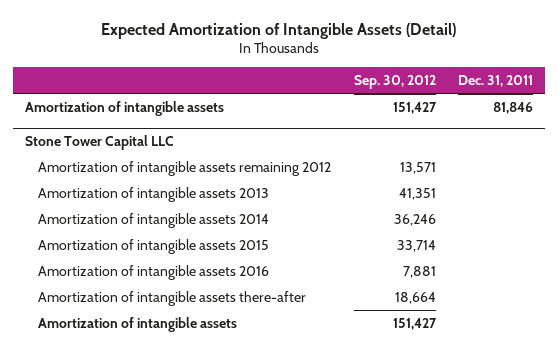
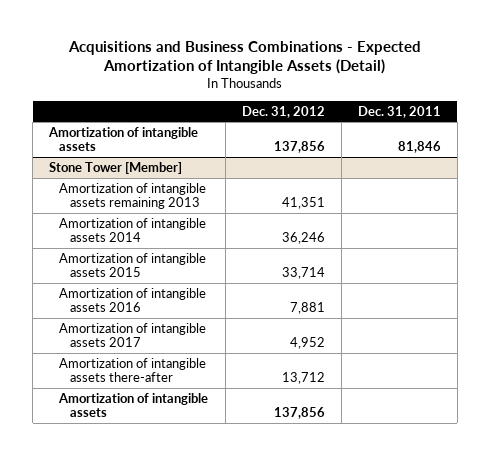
[101,22,457,39] Expected Amortization of Intangible Assets (Detail) -> [67,40,421,75] Acquisitions and Business Combinations - Expected Amortization of Intangible Assets (Detail)
[353,75,436,90] Sep. 30, 2012 -> none
none -> [241,105,325,118] Dec. 31, 2012
[37,186,269,202] Amortization of intangible assets 2013 -> none
[24,134,174,150] Stone Tower Capital LLC -> [49,161,183,174] Stone Tower [Member]
[37,160,331,176] Amortization of intangible assets remaining 2012 -> [59,182,207,210] Amortization of intangible assets remaining 2013
none -> [59,322,207,348] Amortization of intangible assets 2017

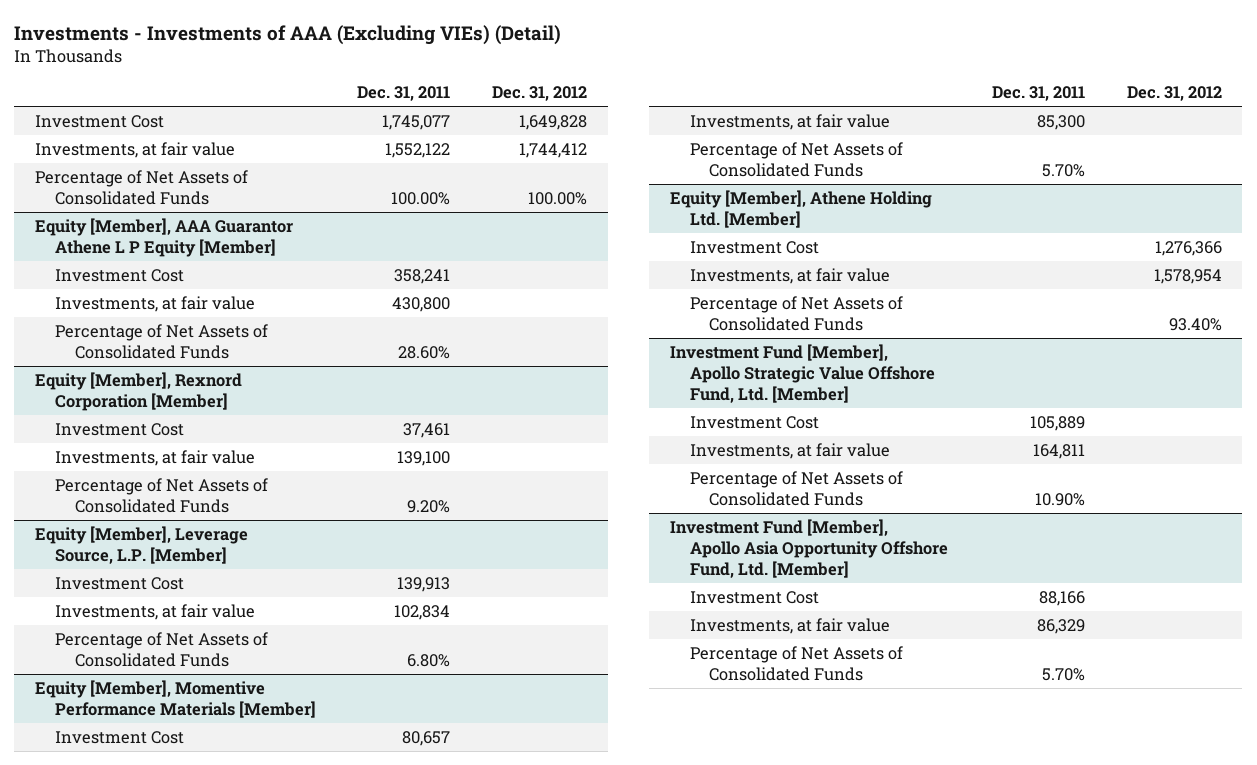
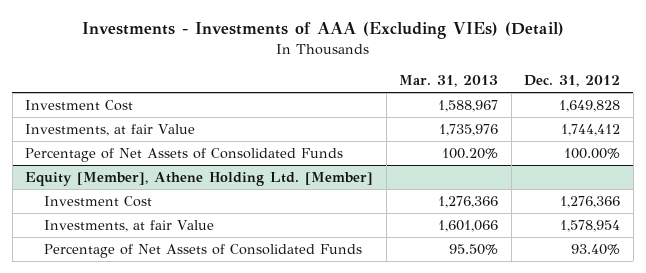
[357,86,451,102] Dec. 31, 2011 -> none
none -> [399,74,499,87] Mar. 31, 2013
[35,141,236,158] Investments, at fair value -> [25,123,196,136] Investments, at fair Value
[35,217,294,257] Equity [Member], AAA Guarantor Athene L P Equity [Member] -> none
[54,268,184,282] Investment Cost -> none
[54,295,255,312] Investments, at fair value -> none
[54,323,268,359] Percentage of Net Assets of Consolidated Funds -> none
[35,371,243,411] Equity [Member], Rexnord Corporation [Member] -> none
[54,422,184,436] Investment Cost -> none
[54,449,255,466] Investments, at fair value -> none
[54,477,268,513] Percentage of Net Assets of Consolidated Funds -> none
[35,525,249,564] Equity [Member], Leverage Source, L.P. [Member] -> none
[54,576,184,590] Investment Cost -> none
[54,603,255,620] Investments, at fair value -> none
[54,631,268,667] Percentage of Net Assets of Consolidated Funds -> none
[35,679,316,718] Equity [Member], Momentive Performance Materials [Member] -> none
[54,730,184,744] Investment Cost -> none
[689,113,890,130] Investments, at fair value -> none
[689,141,903,177] Percentage of Net Assets of Consolidated Funds -> none
[689,267,890,284] Investments, at fair value -> [44,219,215,232] Investments, at fair Value
[669,343,935,404] Investment Fund [Member], Apollo Strategic Value Offshore Fund, Ltd. [Member] -> none
[689,415,819,429] Investment Cost -> none
[689,442,890,459] Investments, at fair value -> none
[689,470,903,506] Percentage of Net Assets of Consolidated Funds -> none
[669,518,948,579] Investment Fund [Member], Apollo Asia Opportunity Offshore Fund, Ltd. [Member] -> none
[689,590,819,604] Investment Cost -> none
[689,617,890,634] Investments, at fair value -> none
[689,645,903,681] Percentage of Net Assets of Consolidated Funds -> none

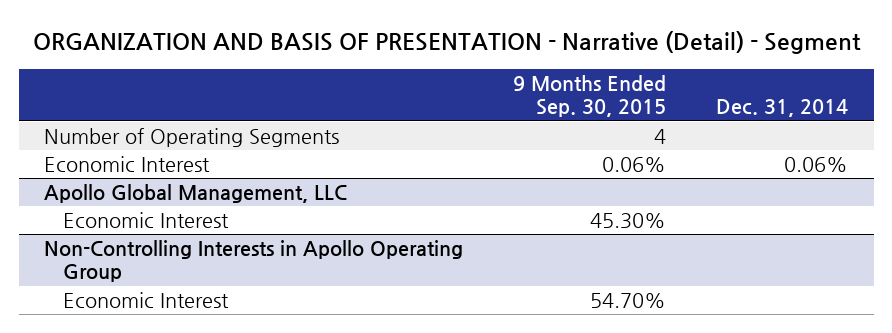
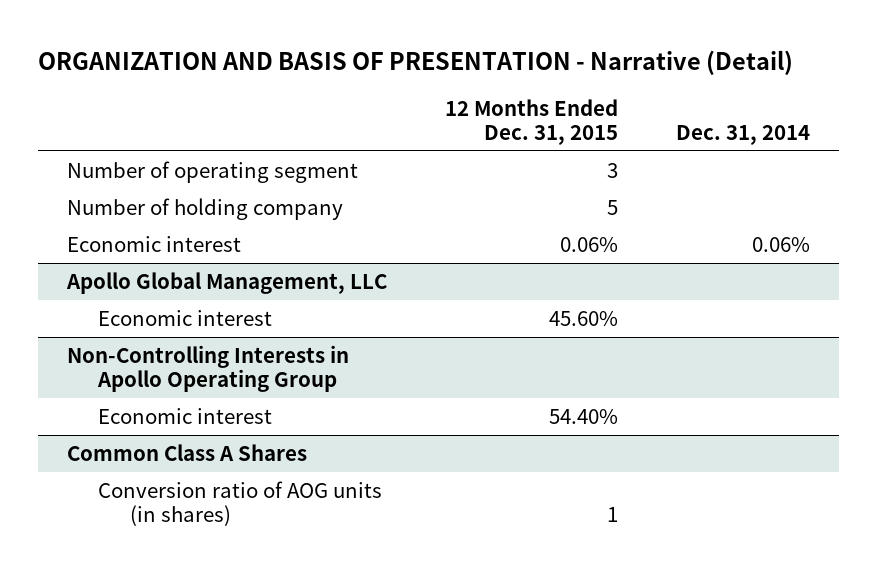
[33,31,862,55] ORGANIZATION AND BASIS OF PRESENTATION - Narrative (Detail) - Segment -> [38,49,794,75] ORGANIZATION AND BASIS OF PRESENTATION - Narrative (Detail)
[513,75,667,118] 9 Months Ended Sep. 30, 2015 -> none
none -> [445,98,619,146] 12 Months Ended Dec. 31, 2015
[43,128,339,148] Number of Operating Segments -> [67,160,359,183] Number of operating segment
none -> [67,197,344,220] Number of holding company
[43,156,210,173] Economic Interest -> [67,235,242,252] Economic interest
[62,212,229,229] Economic Interest -> [98,309,273,326] Economic interest
[62,292,229,309] Economic Interest -> [98,407,273,424] Economic interest
none -> [67,443,308,461] Common Class A Shares
none -> [98,480,383,527] Conversion ratio of AOG units (in shares)

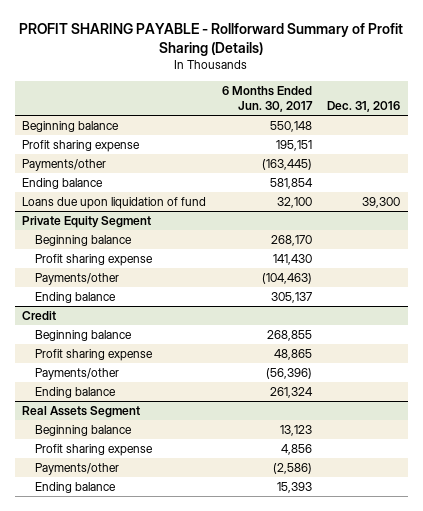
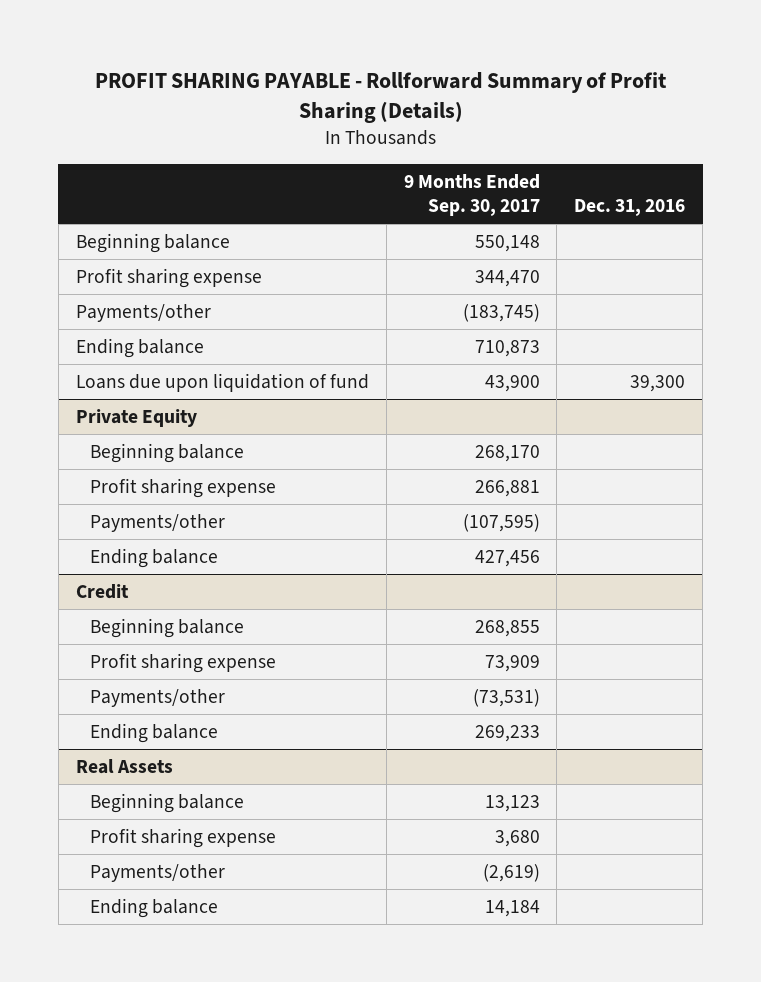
[221,86,313,113] 6 Months Ended Jun. 30, 2017 -> none
none -> [403,173,540,216] 9 Months Ended Sep. 30, 2017
[22,215,152,228] Private Equity Segment -> [75,408,197,427] Private Equity
[22,405,141,418] Real Assets Segment -> [75,758,173,774] Real Assets

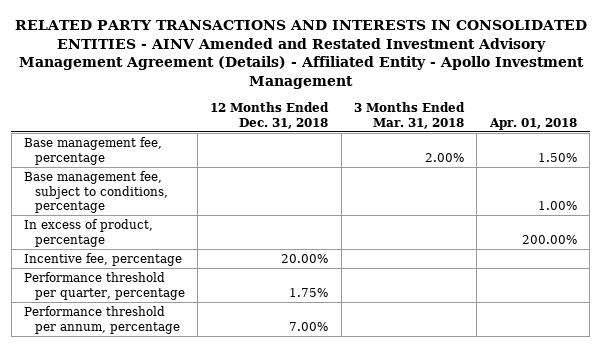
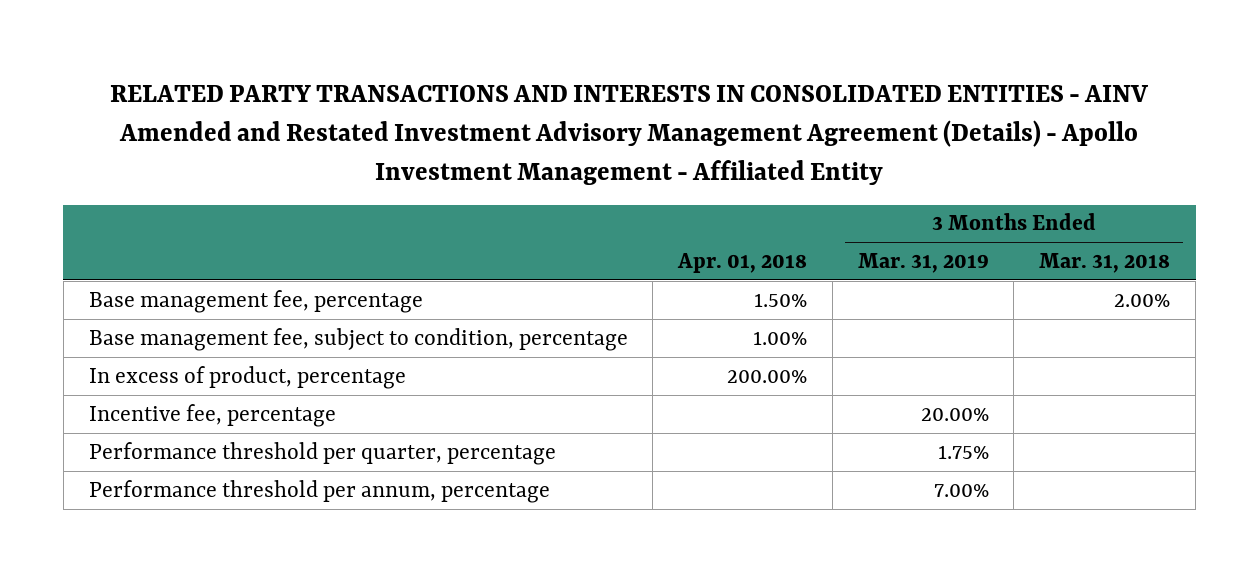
[14,20,587,90] RELATED PARTY TRANSACTIONS AND INTERESTS IN CONSOLIDATED ENTITIES - AINV Amended and Restated Investment Advisory Management Agreement (Details) - Affiliated Entity - Apollo Investment Management -> [110,85,1150,185] RELATED PARTY TRANSACTIONS AND INTERESTS IN CONSOLIDATED ENTITIES - AINV Amended and Restated Investment Advisory Management Agreement (Details) - Apollo Investment Management - Affiliated Entity
[210,101,330,129] 12 Months Ended Dec. 31, 2018 -> none
none -> [857,252,989,273] Mar. 31, 2019
[24,170,168,214] Base management fee, subject to conditions, percentage -> [88,327,628,351] Base management fee, subject to condition, percentage

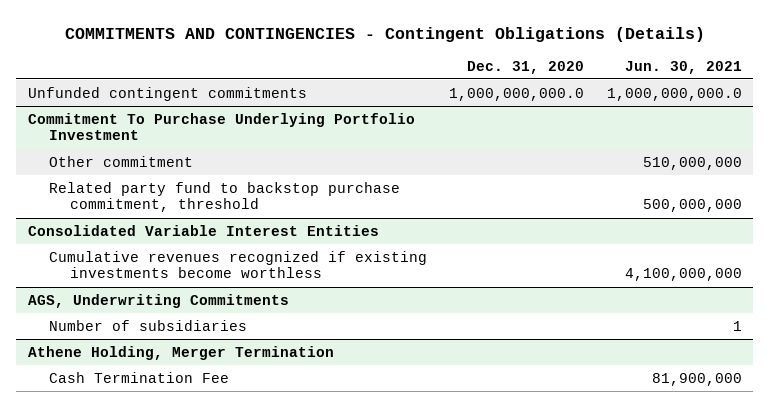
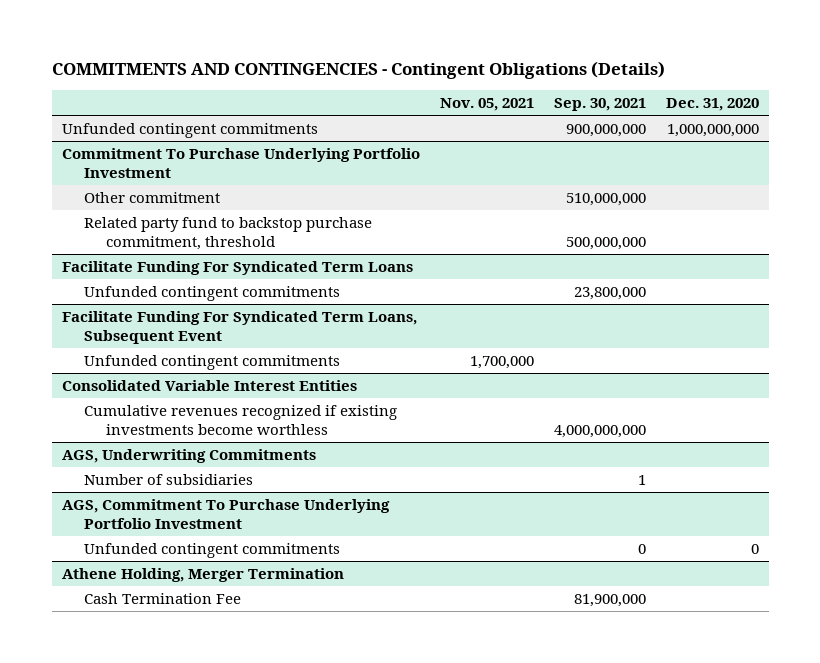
[624,60,742,74] Jun. 30, 2021 -> none
none -> [439,97,534,111] Nov. 05, 2021
none -> [553,97,646,111] Sep. 30, 2021
[449,87,585,101] 1,000,000,000.0 -> [666,124,759,138] 1,000,000,000
none -> [61,261,413,276] Facilitate Funding For Syndicated Term Loans
none -> [83,286,340,302] Unfunded contingent commitments
none -> [61,311,417,344] Facilitate Funding For Syndicated Term Loans, Subsequent Event
none -> [83,355,340,371] Unfunded contingent commitments
none -> [61,499,390,529] AGS, Commitment To Purchase Underlying Portfolio Investment
none -> [83,543,340,559] Unfunded contingent commitments

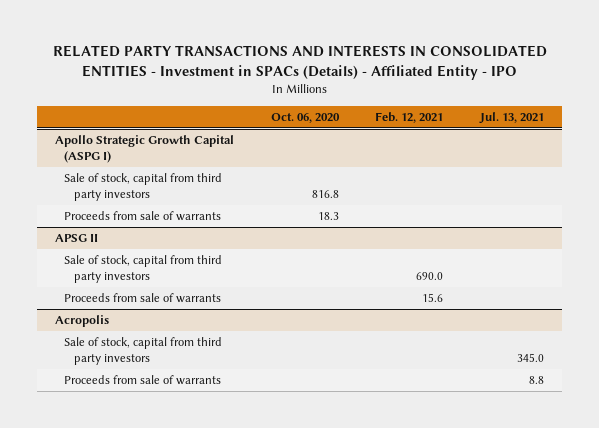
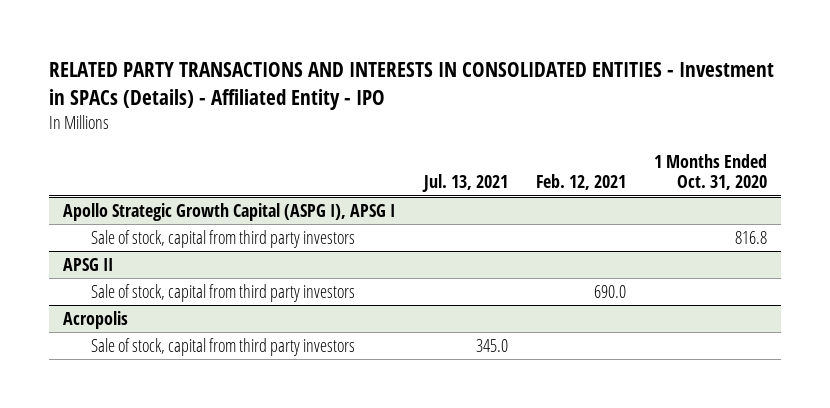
[270,112,340,123] Oct. 06, 2020 -> none
none -> [654,153,768,191] 1 Months Ended Oct. 31, 2020
[55,135,235,163] Apollo Strategic Growth Capital (ASPG I) -> [63,203,396,222] Apollo Strategic Growth Capital (ASPG I), APSG I
[64,211,222,222] Proceeds from sale of warrants -> none
[64,293,222,304] Proceeds from sale of warrants -> none
[64,375,222,386] Proceeds from sale of warrants -> none

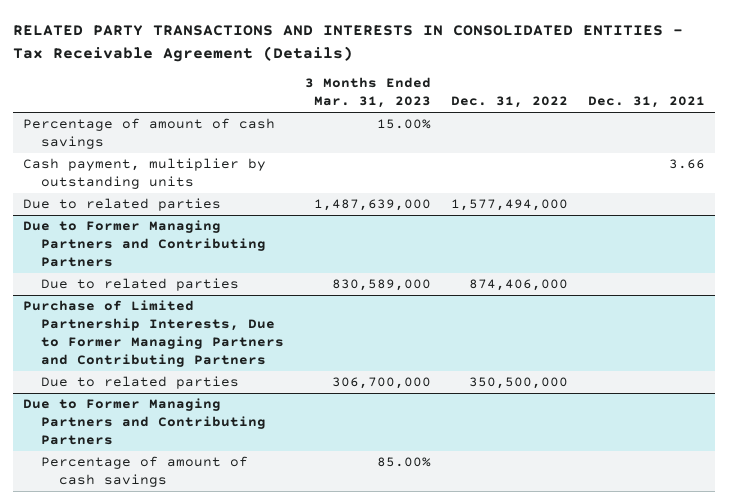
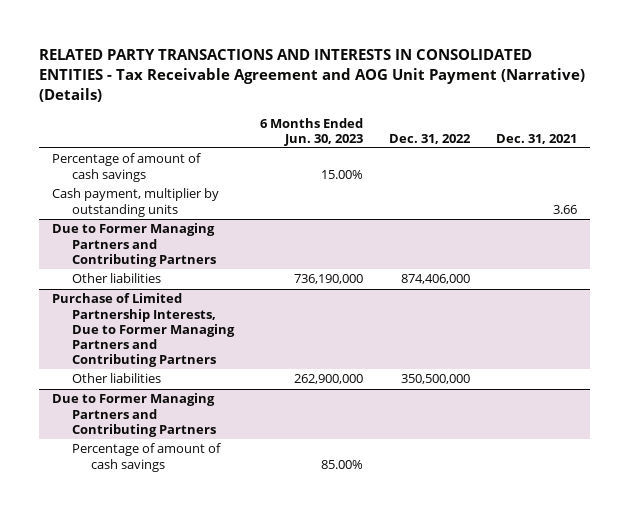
[13,25,684,62] RELATED PARTY TRANSACTIONS AND INTERESTS IN CONSOLIDATED ENTITIES - Tax Receivable Agreement (Details) -> [39,48,586,103] RELATED PARTY TRANSACTIONS AND INTERESTS IN CONSOLIDATED ENTITIES - Tax Receivable Agreement and AOG Unit Payment (Narrative) (Details)
[304,77,431,109] 3 Months Ended Mar. 31, 2023 -> none
none -> [259,117,363,146] 6 Months Ended Jun. 30, 2023
[23,198,222,212] Due to related parties -> none
[41,278,240,292] Due to related parties -> [71,273,161,284] Other liabilities
[41,376,240,390] Due to related parties -> [71,373,161,384] Other liabilities

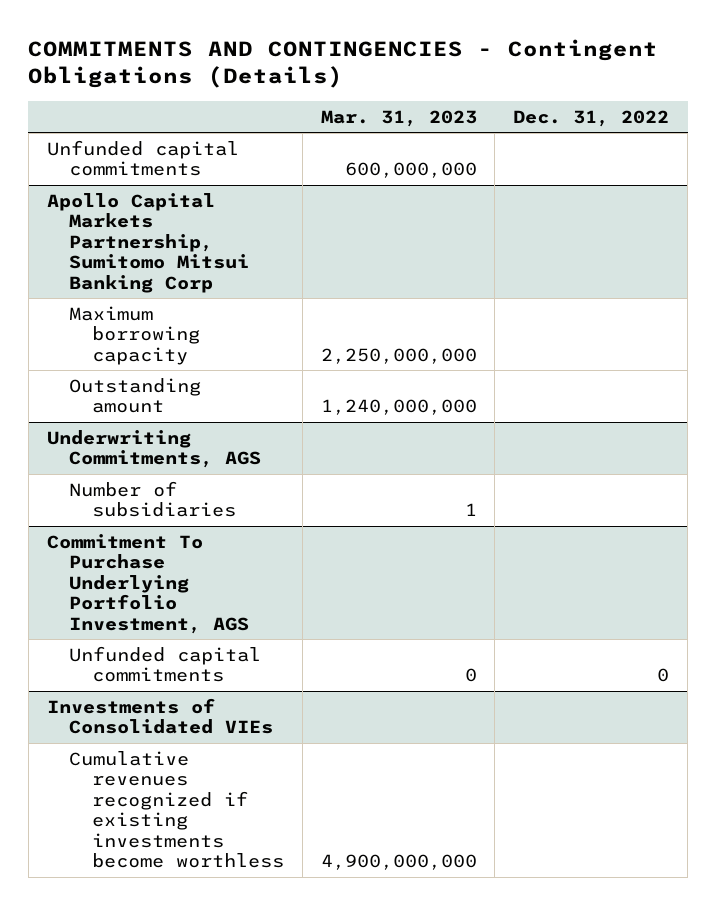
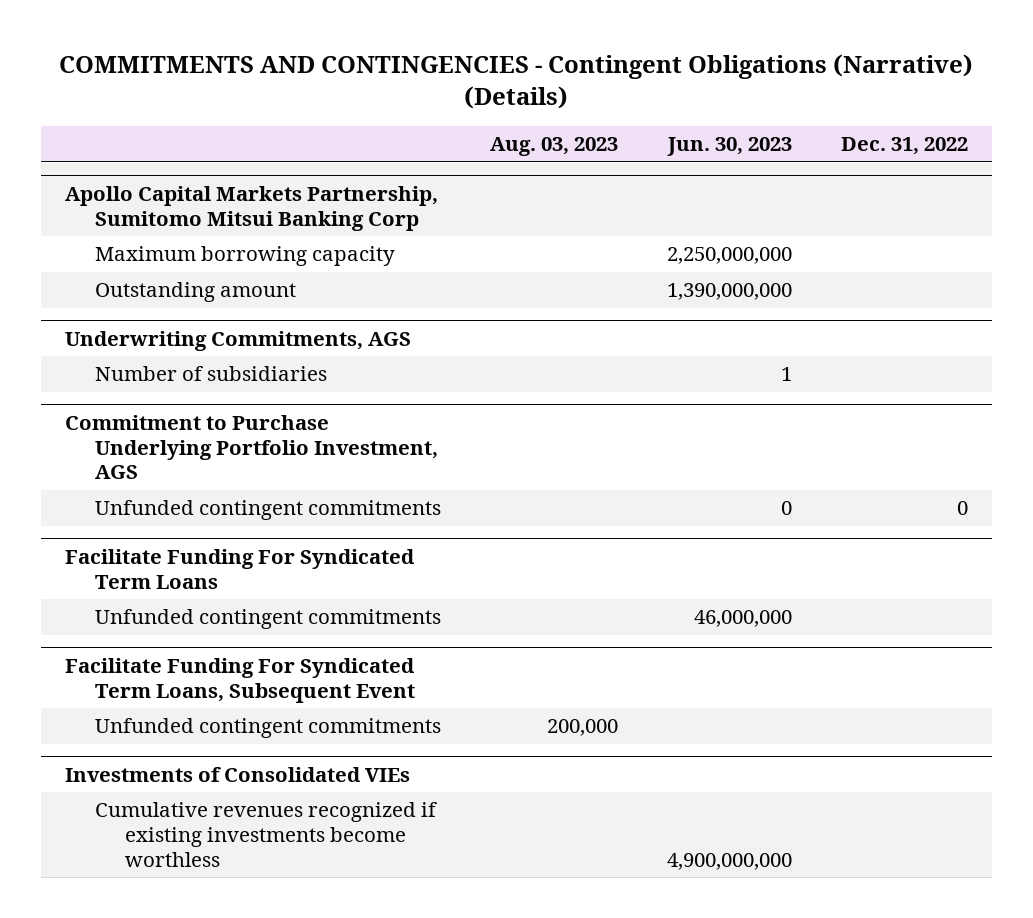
[28,38,659,89] COMMITMENTS AND CONTINGENCIES - Contingent Obligations (Details) -> [59,53,974,110] COMMITMENTS AND CONTINGENCIES - Contingent Obligations (Narrative) (Details)
[320,109,477,127] Mar. 31, 2023 -> none
none -> [489,137,618,157] Aug. 03, 2023
none -> [666,137,792,157] Jun. 30, 2023
[46,139,239,177] Unfunded capital commitments -> none
[46,533,250,634] Commitment To Purchase Underlying Portfolio Investment, AGS -> [65,414,438,480] Commitment to Purchase Underlying Portfolio Investment, AGS
[69,645,262,683] Unfunded capital commitments -> [94,500,441,521] Unfunded contingent commitments
none -> [65,548,416,589] Facilitate Funding For Syndicated Term Loans
none -> [94,609,441,630] Unfunded contingent commitments
none -> [65,657,416,703] Facilitate Funding For Syndicated Term Loans, Subsequent Event
none -> [94,718,441,739] Unfunded contingent commitments

